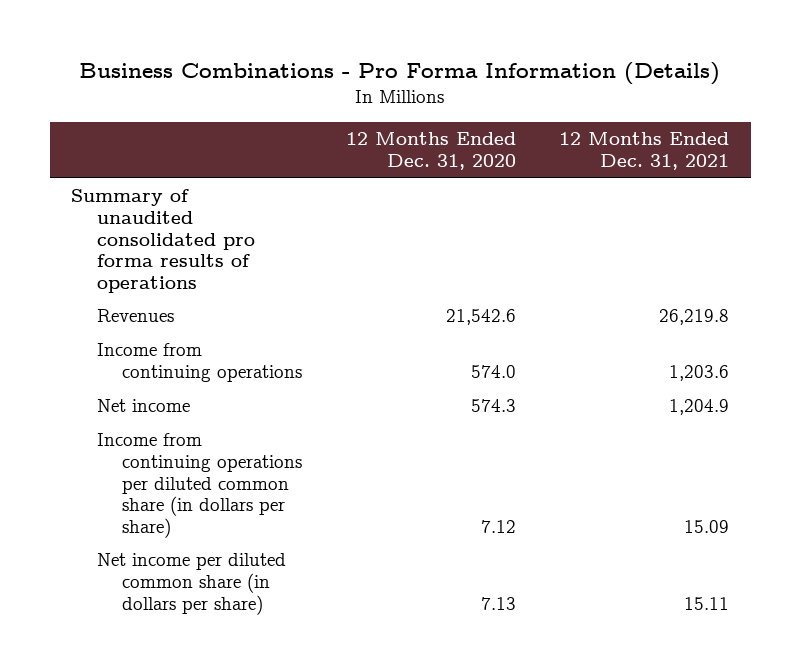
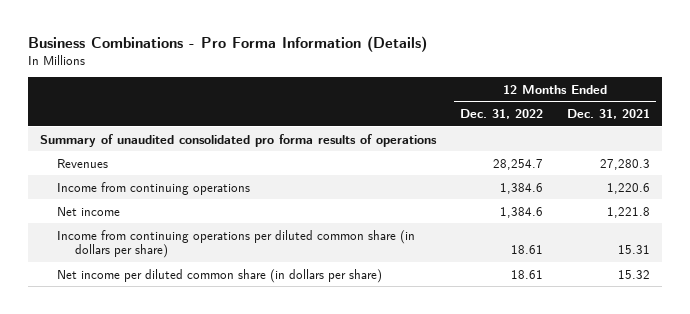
[345,132,516,170] 12 Months Ended Dec. 31, 2020 -> none
none -> [460,109,544,120] Dec. 31, 2022
[659,309,730,326] 26,219.8 -> [599,158,650,170] 27,280.3
[669,364,730,381] 1,203.6 -> [606,182,650,194] 1,220.6
[669,399,730,416] 1,204.9 -> [606,206,650,218] 1,221.8
[684,519,730,533] 15.09 -> [617,245,650,255] 15.31
[684,596,730,610] 15.11 -> [617,269,650,279] 15.32

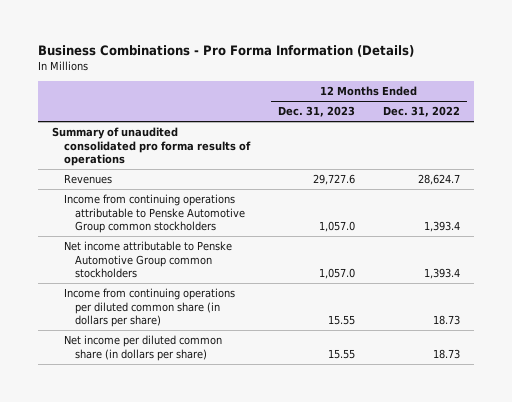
[566,109,650,120] Dec. 31, 2021 -> none
none -> [277,106,355,118] Dec. 31, 2023
[493,158,544,170] 28,254.7 -> [417,174,460,186] 28,624.7
[57,181,251,195] Income from continuing operations -> [63,194,245,234] Income from continuing operations attributable to Penske Automotive Group common stockholders
[500,182,544,194] 1,384.6 -> [423,221,460,233] 1,393.4
[57,206,121,216] Net income -> [63,241,232,279] Net income attributable to Penske Automotive Group common stockholders
[500,206,544,218] 1,384.6 -> [423,268,460,280] 1,393.4
[511,245,544,255] 18.61 -> [432,315,460,326] 18.73
[511,269,544,279] 18.61 -> [432,348,460,359] 18.73

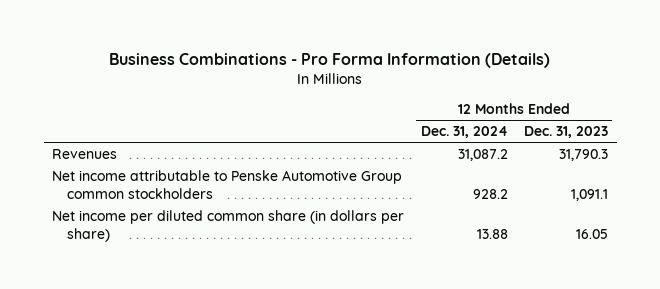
[382,106,460,118] Dec. 31, 2022 -> none
none -> [420,126,508,139] Dec. 31, 2024
[52,127,251,167] Summary of unaudited consolidated pro forma results of operations -> none
[63,194,245,234] Income from continuing operations attributable to Penske Automotive Group common stockholders -> none
[63,288,235,328] Income from continuing operations per diluted common share (in dollars per share) -> none
[312,174,355,186] 29,727.6 -> [559,149,609,162] 31,790.3
[318,268,355,280] 1,057.0 -> [571,188,609,201] 1,091.1
[327,348,355,359] 15.55 -> [576,228,609,239] 16.05

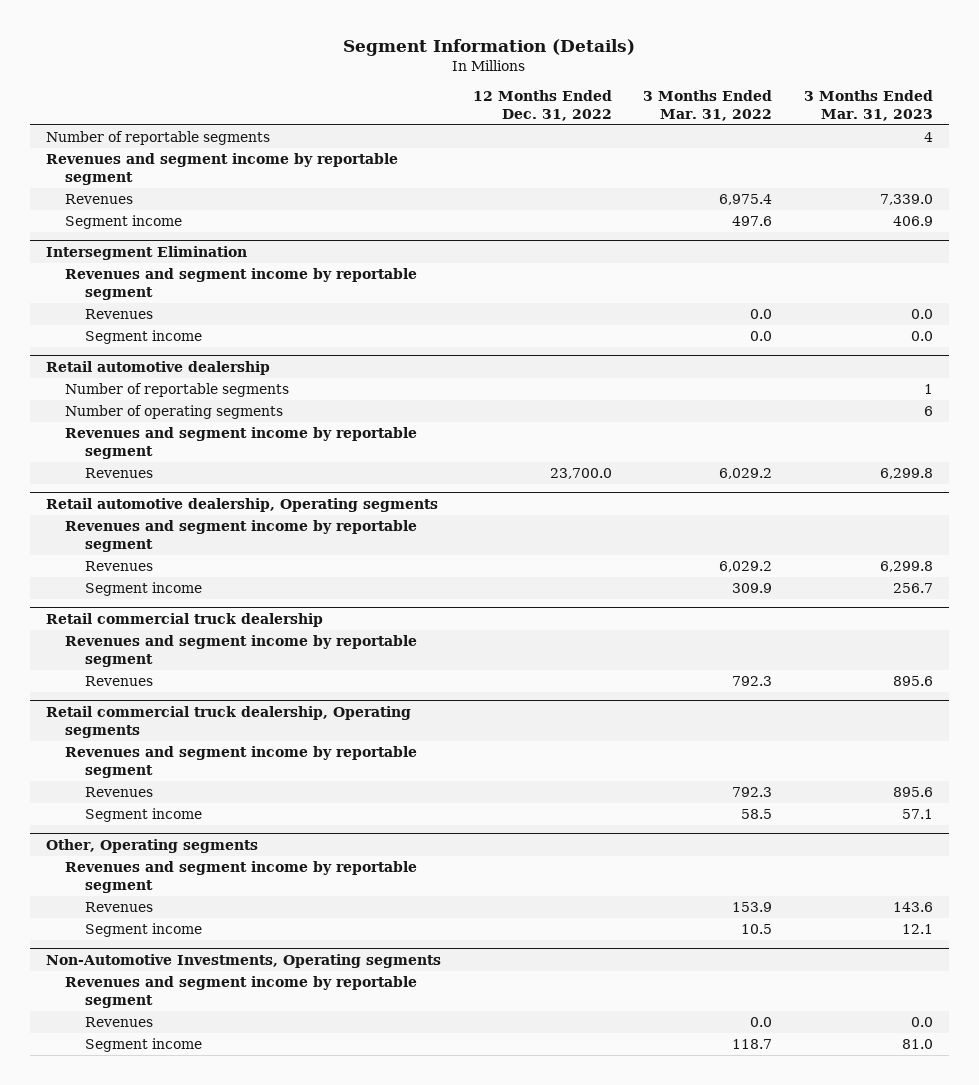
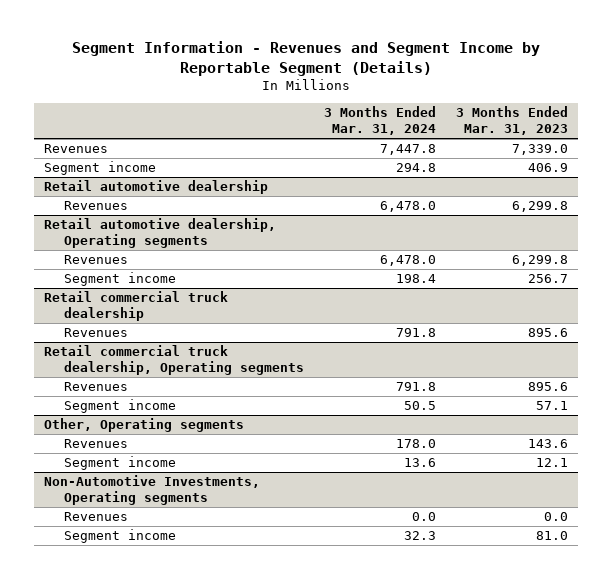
[343,38,636,56] Segment Information (Details) -> [71,41,540,77] Segment Information - Revenues and Segment Income by Reportable Segment (Details)
[472,90,612,122] 12 Months Ended Dec. 31, 2022 -> none
[643,90,773,122] 3 Months Ended Mar. 31, 2022 -> none
none -> [323,106,436,136] 3 Months Ended Mar. 31, 2024
[45,131,270,146] Number of reportable segments -> none
[45,153,398,185] Revenues and segment income by reportable segment -> none
[45,245,247,260] Intersegment Elimination -> none
[65,268,418,300] Revenues and segment income by reportable segment -> none
[84,309,153,320] Revenues -> none
[84,330,202,345] Segment income -> none
[65,383,290,398] Number of reportable segments -> none
[65,405,284,420] Number of operating segments -> none
[65,427,418,459] Revenues and segment income by reportable segment -> none
[65,520,418,552] Revenues and segment income by reportable segment -> none
[65,635,418,667] Revenues and segment income by reportable segment -> none
[65,746,418,778] Revenues and segment income by reportable segment -> none
[65,861,418,893] Revenues and segment income by reportable segment -> none
[65,976,418,1008] Revenues and segment income by reportable segment -> none

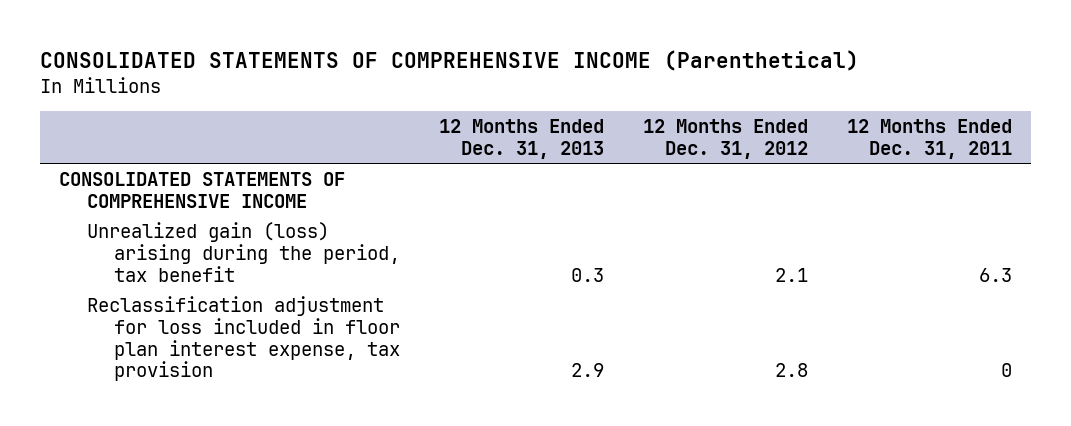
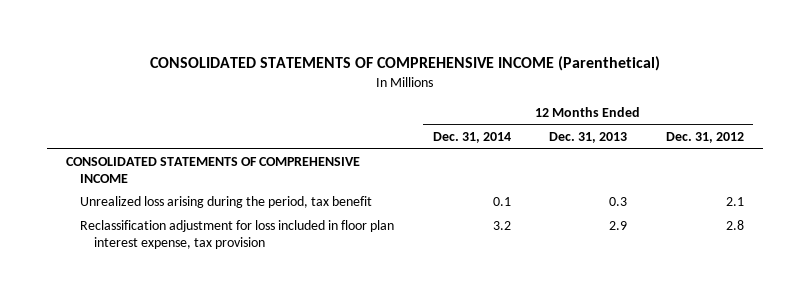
[846,118,1012,159] 12 Months Ended Dec. 31, 2011 -> none
none -> [432,132,511,144] Dec. 31, 2014
[86,221,401,282] Unrealized gain (loss) arising during the period, tax benefit -> [80,196,373,209] Unrealized loss arising during the period, tax benefit

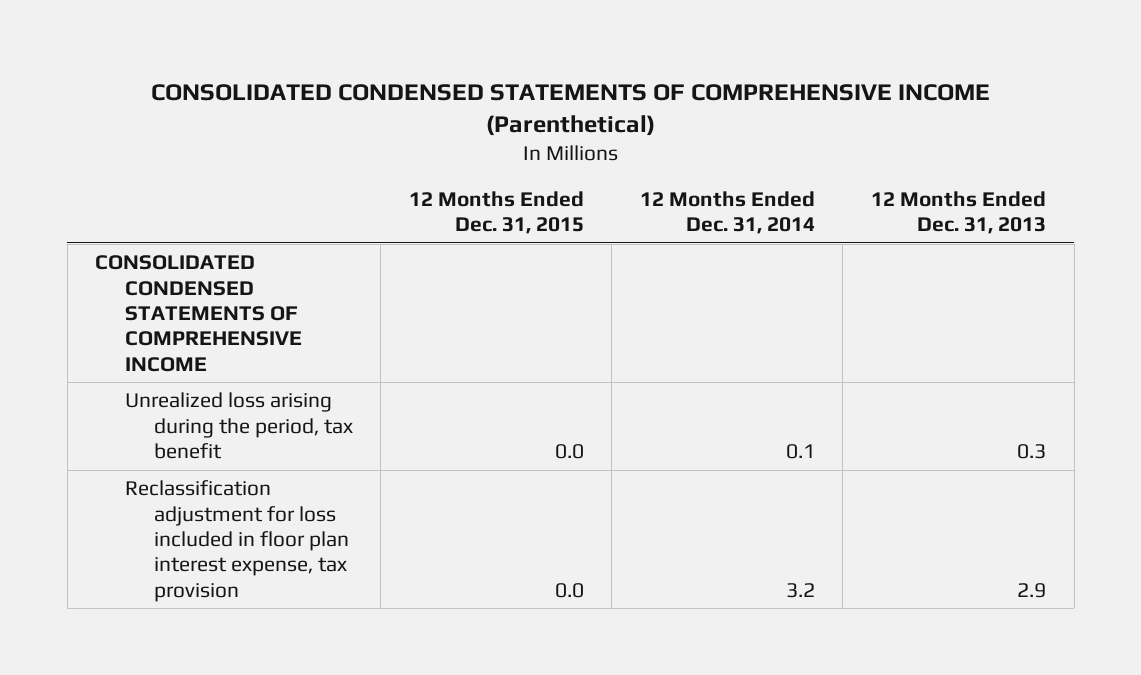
[150,56,661,72] CONSOLIDATED STATEMENTS OF COMPREHENSIVE INCOME (Parenthetical) -> [150,83,990,136] CONSOLIDATED CONDENSED STATEMENTS OF COMPREHENSIVE INCOME (Parenthetical)
[665,132,744,144] Dec. 31, 2012 -> none
none -> [408,190,584,235] 12 Months Ended Dec. 31, 2015
[66,157,361,183] CONSOLIDATED STATEMENTS OF COMPREHENSIVE INCOME -> [95,255,302,372] CONSOLIDATED CONDENSED STATEMENTS OF COMPREHENSIVE INCOME

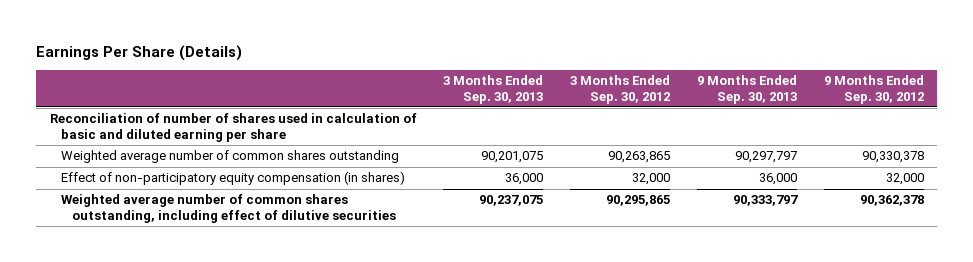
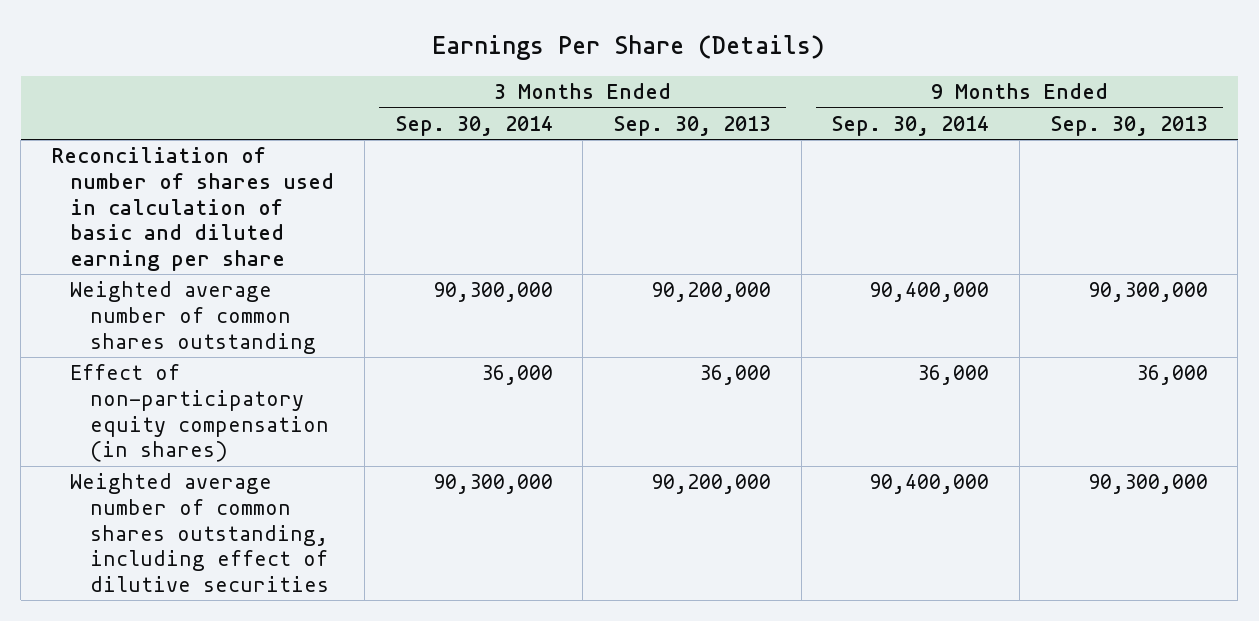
[570,75,671,104] 3 Months Ended Sep. 30, 2012 -> none
[823,75,924,104] 9 Months Ended Sep. 30, 2012 -> none
none -> [394,115,553,136] Sep. 30, 2014
none -> [831,115,990,136] Sep. 30, 2014
[481,151,544,164] 90,201,075 -> [650,282,771,303] 90,200,000
[734,151,797,164] 90,297,797 -> [1087,282,1208,303] 90,300,000
[479,195,544,207] 90,237,075 -> [650,474,771,495] 90,200,000
[732,195,798,207] 90,333,797 -> [1087,474,1208,495] 90,300,000

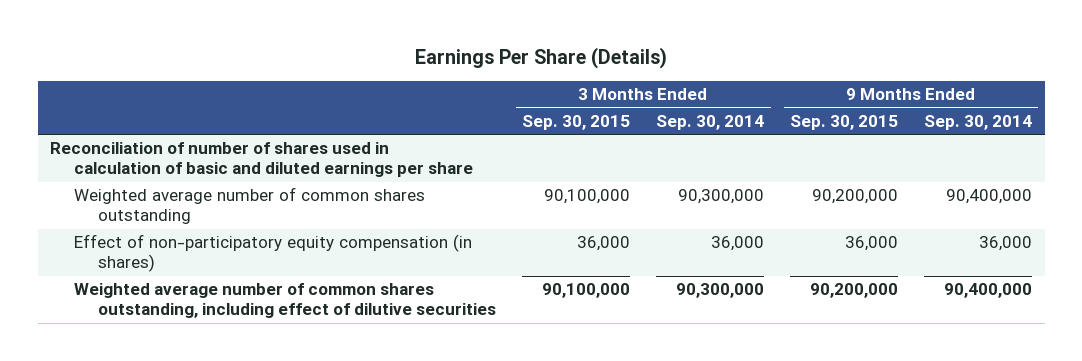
[612,115,771,136] Sep. 30, 2013 -> none
[1049,115,1208,136] Sep. 30, 2013 -> none
none -> [522,115,631,131] Sep. 30, 2015
none -> [790,115,899,131] Sep. 30, 2015
[50,147,335,272] Reconciliation of number of shares used in calculation of basic and diluted earning per share -> [50,142,474,178] Reconciliation of number of shares used in calculation of basic and diluted earnings per share

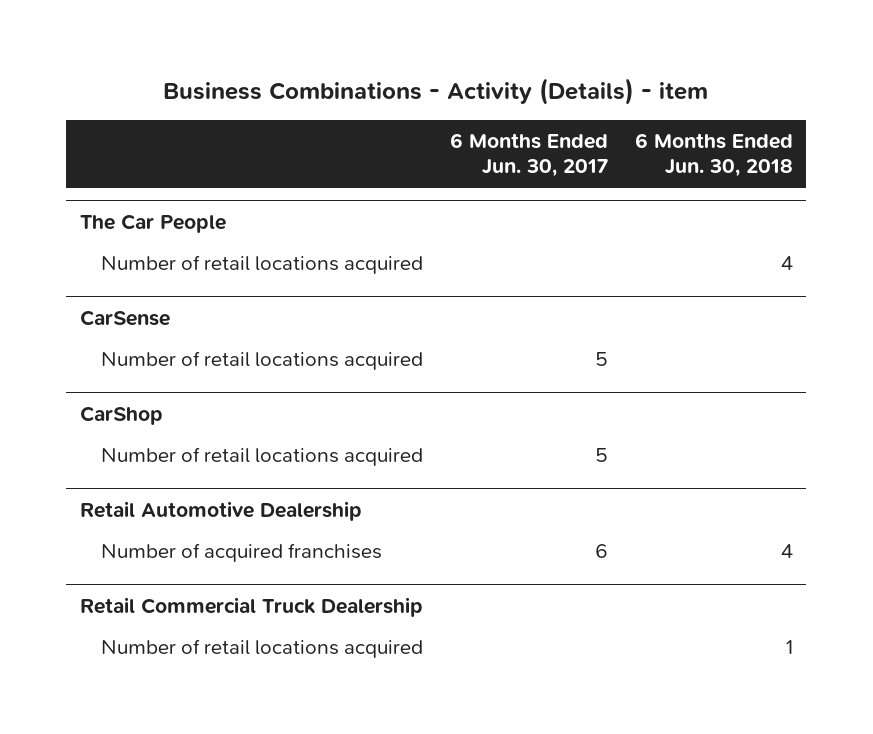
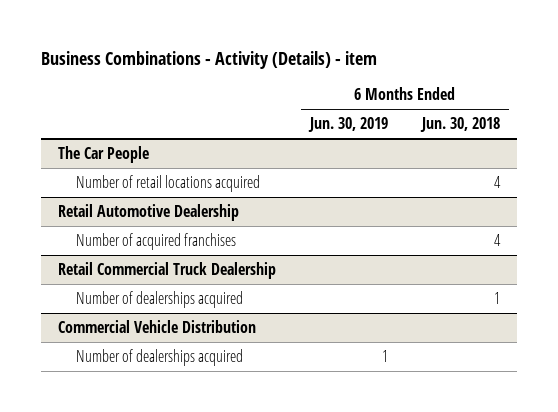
[449,133,608,178] 6 Months Ended Jun. 30, 2017 -> none
none -> [307,117,388,133] Jun. 30, 2019
[79,309,170,326] CarSense -> none
[100,351,423,371] Number of retail locations acquired -> none
[79,405,163,425] CarShop -> none
[100,447,423,467] Number of retail locations acquired -> none
[100,639,423,659] Number of retail locations acquired -> [75,291,243,309] Number of dealerships acquired
none -> [57,320,256,334] Commercial Vehicle Distribution
none -> [75,349,243,367] Number of dealerships acquired

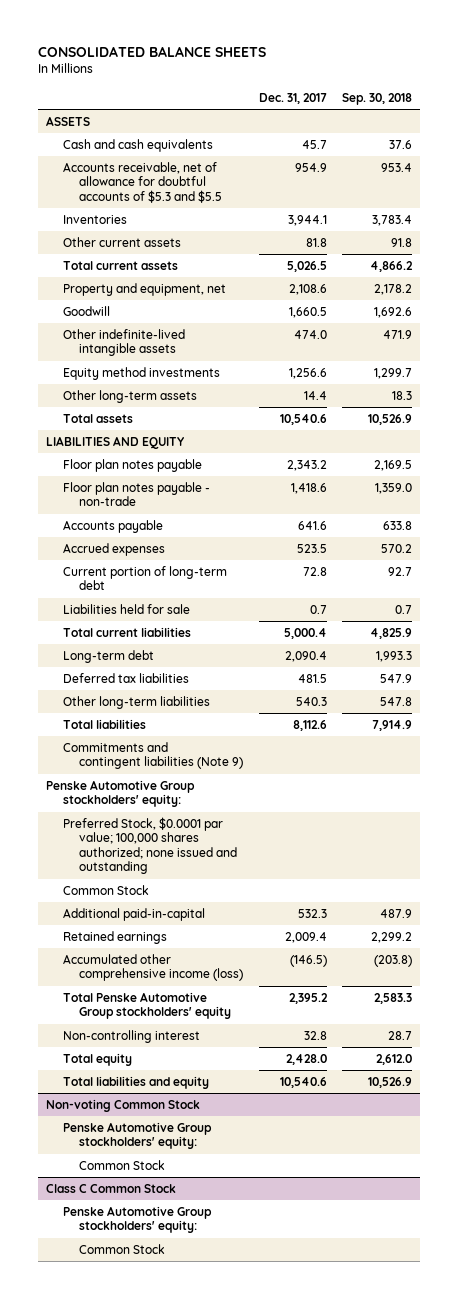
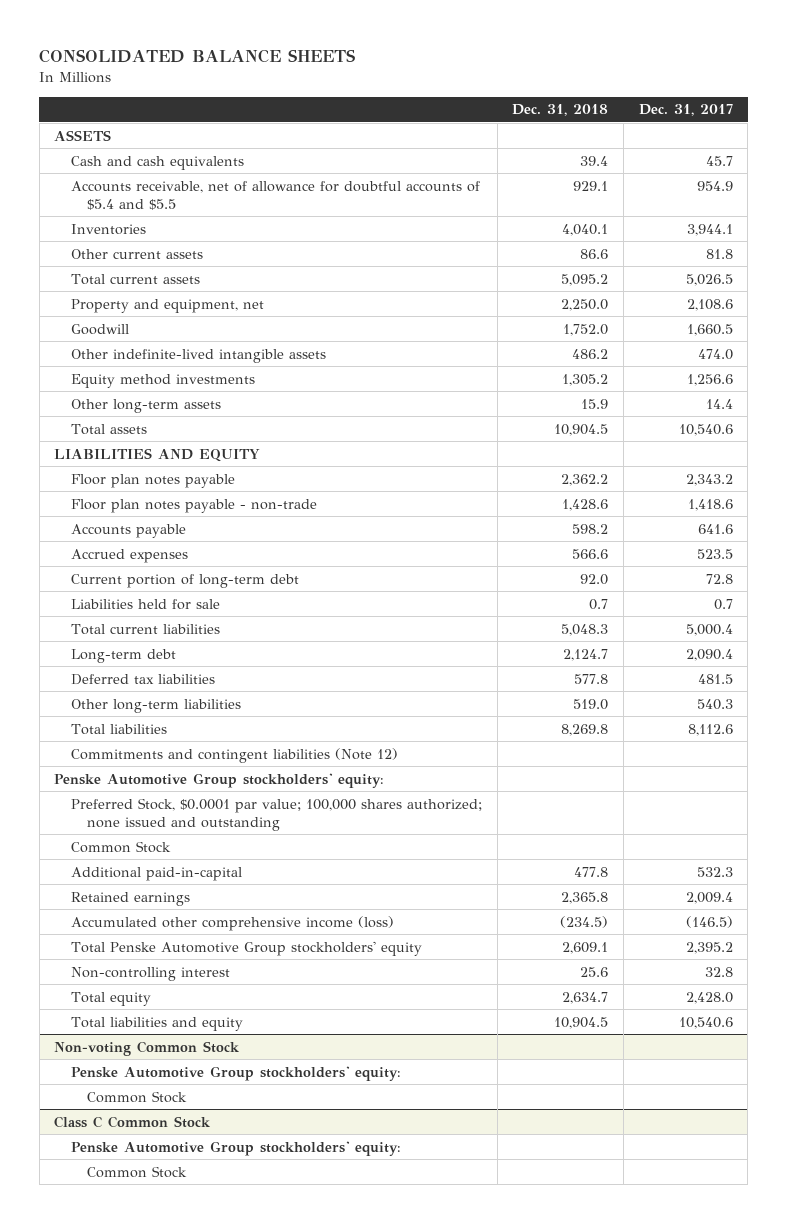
[342,92,413,105] Sep. 30, 2018 -> none
none -> [512,104,609,117] Dec. 31, 2018
[62,162,223,203] Accounts receivable, net of allowance for doubtful accounts of $5.3 and $5.5 -> [70,180,480,210] Accounts receivable, net of allowance for doubtful accounts of $5.4 and $5.5
[62,742,244,770] Commitments and contingent liabilities (Note 9) -> [70,747,398,763] Commitments and contingent liabilities (Note 12)

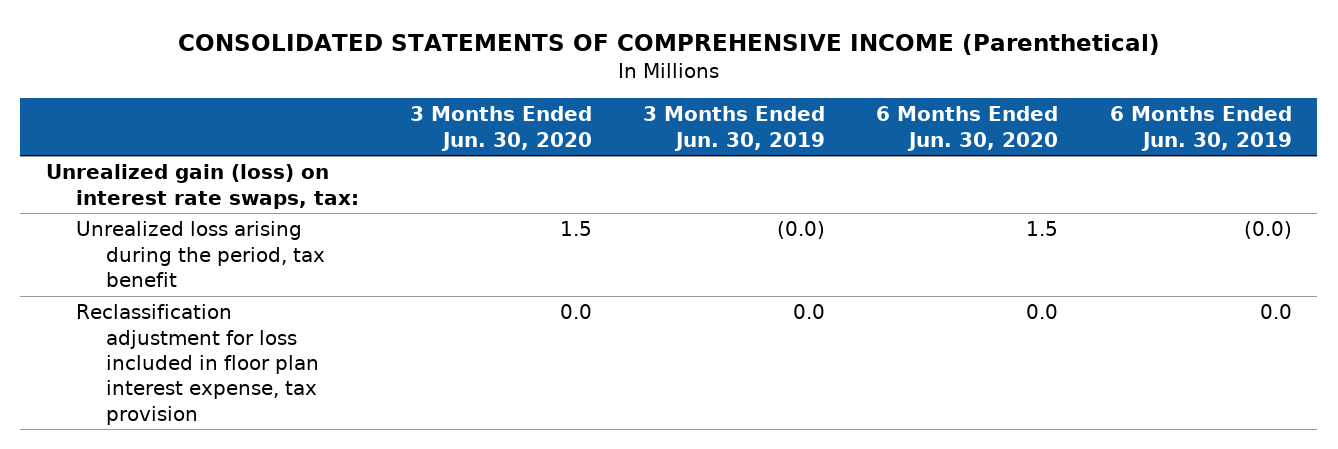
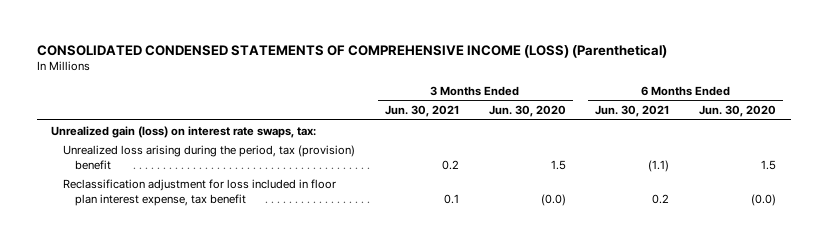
[177,34,1160,56] CONSOLIDATED STATEMENTS OF COMPREHENSIVE INCOME (Parenthetical) -> [36,43,667,58] CONSOLIDATED CONDENSED STATEMENTS OF COMPREHENSIVE INCOME (LOSS) (Parenthetical)
[643,106,826,151] 3 Months Ended Jun. 30, 2019 -> none
[1109,106,1292,151] 6 Months Ended Jun. 30, 2019 -> none
none -> [384,105,459,118] Jun. 30, 2021
none -> [595,105,670,118] Jun. 30, 2021
[75,221,325,288] Unrealized loss arising during the period, tax benefit -> [63,144,356,170] Unrealized loss arising during the period, tax (provision) benefit
[75,304,319,425] Reclassification adjustment for loss included in floor plan interest expense, tax provision -> [63,178,337,206] Reclassification adjustment for loss included in floor plan interest expense, tax benefit
[560,304,593,320] 0.0 -> [540,193,566,206] (0.0)
[1026,304,1059,320] 0.0 -> [750,193,776,206] (0.0)

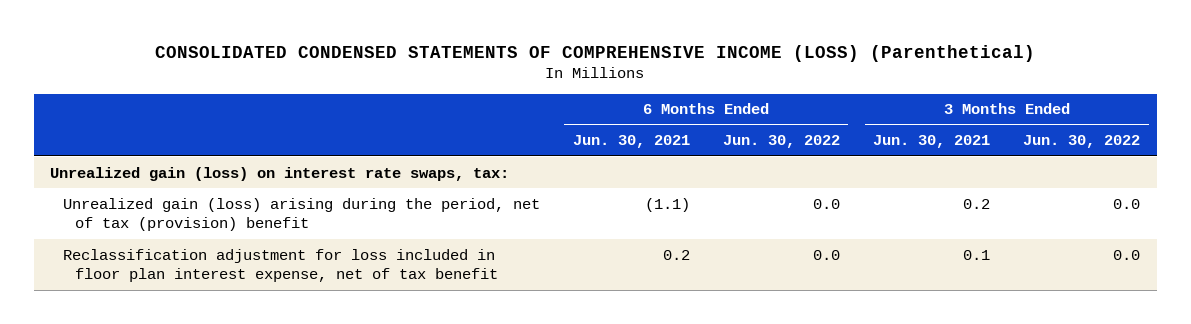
[488,105,566,118] Jun. 30, 2020 -> none
[698,105,776,118] Jun. 30, 2020 -> none
none -> [722,135,840,149] Jun. 30, 2022
none -> [1023,135,1141,149] Jun. 30, 2022
[63,144,356,170] Unrealized loss arising during the period, tax (provision) benefit -> [62,197,540,232] Unrealized gain (loss) arising during the period, net of tax (provision) benefit
[63,178,337,206] Reclassification adjustment for loss included in floor plan interest expense, tax benefit -> [62,248,498,283] Reclassification adjustment for loss included in floor plan interest expense, net of tax benefit

